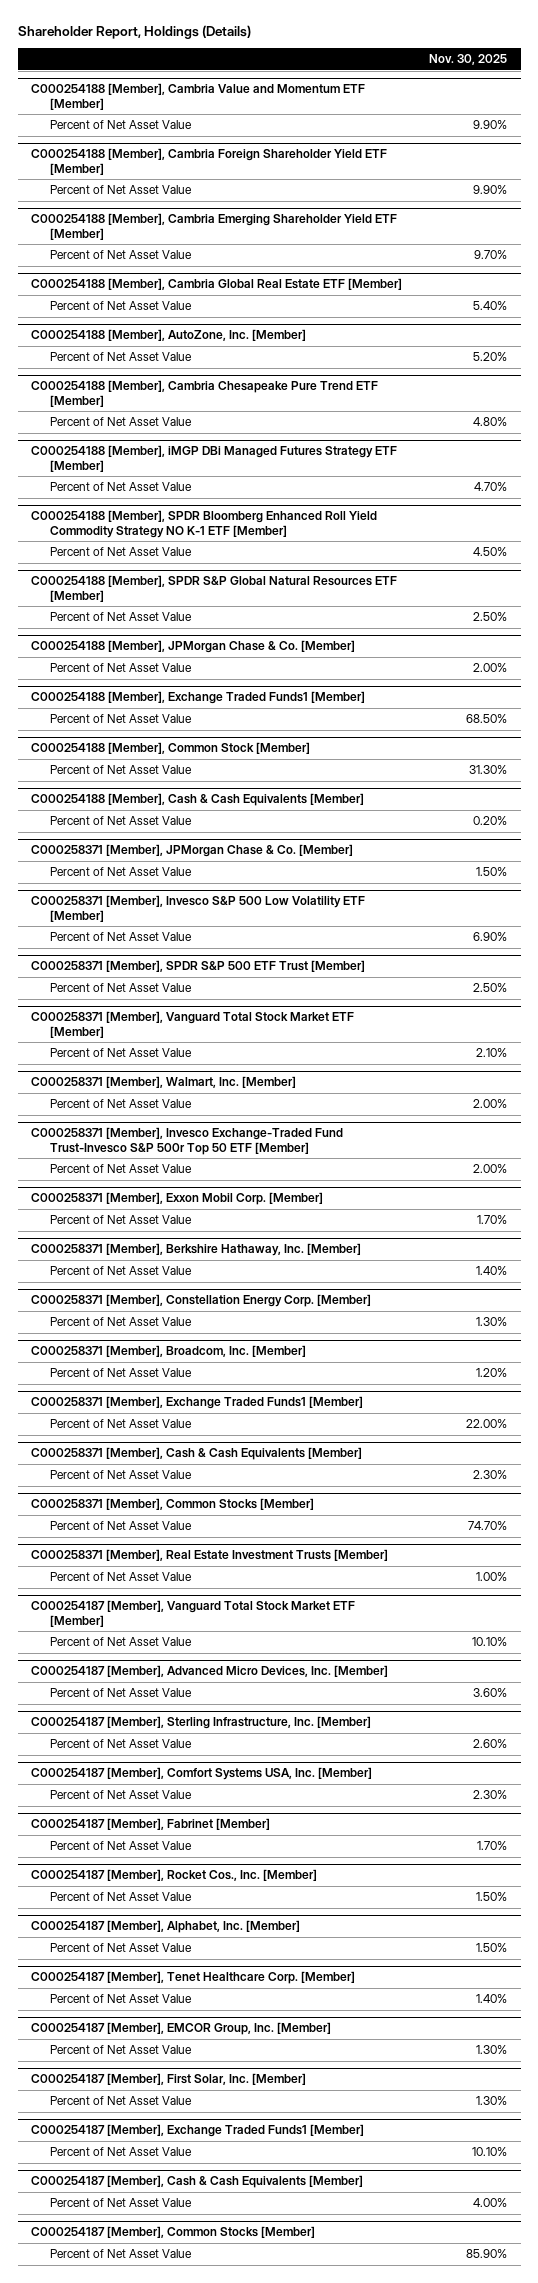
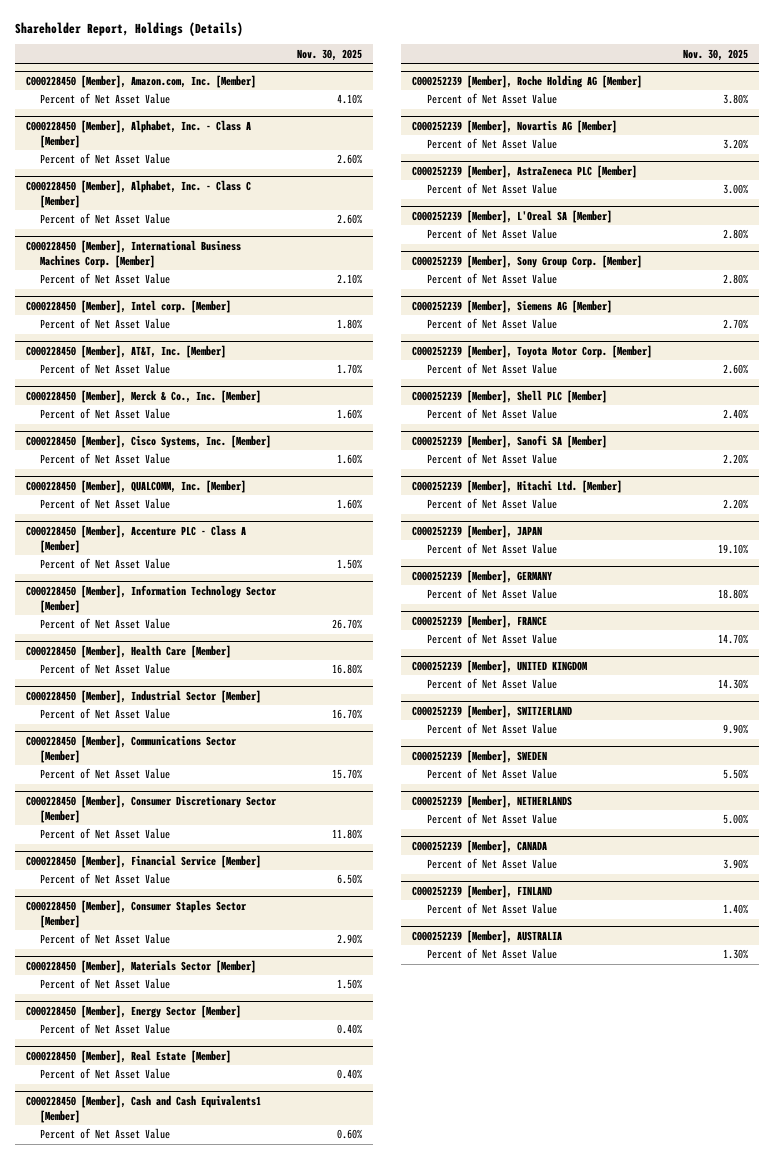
[31,83,366,110] C000254188 [Member], Cambria Value and Momentum ETF [Member] -> none
[31,148,388,175] C000254188 [Member], Cambria Foreign Shareholder Yield ETF [Member] -> none
[49,185,192,195] Percent of Net Asset Value -> none
[31,213,398,240] C000254188 [Member], Cambria Emerging Shareholder Yield ETF [Member] -> none
[49,250,192,260] Percent of Net Asset Value -> none
[31,278,403,291] C000254188 [Member], Cambria Global Real Estate ETF [Member] -> none
[49,301,192,311] Percent of Net Asset Value -> none
[31,329,307,342] C000254188 [Member], AutoZone, Inc. [Member] -> none
[49,352,192,362] Percent of Net Asset Value -> none
[31,380,379,407] C000254188 [Member], Cambria Chesapeake Pure Trend ETF [Member] -> none
[49,417,192,427] Percent of Net Asset Value -> none
[31,445,398,472] C000254188 [Member], iMGP DBi Managed Futures Strategy ETF [Member] -> none
[49,482,192,492] Percent of Net Asset Value -> none
[31,510,378,538] C000254188 [Member], SPDR Bloomberg Enhanced Roll Yield Commodity Strategy NO K-1 ETF [Member] -> none
[49,547,192,557] Percent of Net Asset Value -> none
[31,575,398,602] C000254188 [Member], SPDR S&P Global Natural Resources ETF [Member] -> none
[49,612,192,622] Percent of Net Asset Value -> none
[31,640,356,654] C000254188 [Member], JPMorgan Chase & Co. [Member] -> none
[49,663,192,673] Percent of Net Asset Value -> none
[31,691,366,705] C000254188 [Member], Exchange Traded Funds1 [Member] -> none
[49,714,192,724] Percent of Net Asset Value -> none
[31,742,311,755] C000254188 [Member], Common Stock [Member] -> none
[49,765,192,775] Percent of Net Asset Value -> none
[31,793,365,807] C000254188 [Member], Cash & Cash Equivalents [Member] -> none
[49,816,192,826] Percent of Net Asset Value -> none
[31,844,354,858] C000258371 [Member], JPMorgan Chase & Co. [Member] -> none
[49,867,192,877] Percent of Net Asset Value -> none
[31,895,366,922] C000258371 [Member], Invesco S&P 500 Low Volatility ETF [Member] -> none
[49,932,192,942] Percent of Net Asset Value -> none
[31,960,366,973] C000258371 [Member], SPDR S&P 500 ETF Trust [Member] -> none
[49,983,192,993] Percent of Net Asset Value -> none
[31,1011,355,1038] C000258371 [Member], Vanguard Total Stock Market ETF [Member] -> none
[49,1048,192,1058] Percent of Net Asset Value -> none
[31,1076,297,1089] C000258371 [Member], Walmart, Inc. [Member] -> none
[49,1099,192,1109] Percent of Net Asset Value -> none
[31,1127,344,1155] C000258371 [Member], Invesco Exchange-Traded Fund Trust-Invesco S&P 500r Top 50 ETF [Member] -> none
[49,1164,192,1174] Percent of Net Asset Value -> none
[31,1192,324,1206] C000258371 [Member], Exxon Mobil Corp. [Member] -> none
[49,1215,192,1225] Percent of Net Asset Value -> none
[31,1243,362,1257] C000258371 [Member], Berkshire Hathaway, Inc. [Member] -> none
[49,1266,192,1276] Percent of Net Asset Value -> none
[31,1294,372,1308] C000258371 [Member], Constellation Energy Corp. [Member] -> none
[49,1317,192,1327] Percent of Net Asset Value -> none
[31,1345,307,1358] C000258371 [Member], Broadcom, Inc. [Member] -> none
[49,1368,192,1378] Percent of Net Asset Value -> none
[31,1396,364,1410] C000258371 [Member], Exchange Traded Funds1 [Member] -> none
[49,1419,192,1429] Percent of Net Asset Value -> none
[31,1447,363,1461] C000258371 [Member], Cash & Cash Equivalents [Member] -> none
[49,1470,192,1480] Percent of Net Asset Value -> none
[31,1498,315,1511] C000258371 [Member], Common Stocks [Member] -> none
[49,1521,192,1531] Percent of Net Asset Value -> none
[31,1549,389,1562] C000258371 [Member], Real Estate Investment Trusts [Member] -> none
[49,1572,192,1582] Percent of Net Asset Value -> none
[31,1600,356,1627] C000254187 [Member], Vanguard Total Stock Market ETF [Member] -> none
[49,1637,192,1647] Percent of Net Asset Value -> none
[31,1665,389,1678] C000254187 [Member], Advanced Micro Devices, Inc. [Member] -> none
[49,1688,192,1698] Percent of Net Asset Value -> none
[31,1716,372,1730] C000254187 [Member], Sterling Infrastructure, Inc. [Member] -> none
none -> [25,74,256,88] C000228450 [Member], Amazon.com, Inc. [Member]
[473,120,508,130] 9.90% -> [337,94,363,105] 4.10%
none -> [25,119,251,148] C000228450 [Member], Alphabet, Inc. - Class A [Member]
[31,1767,373,1781] C000254187 [Member], Comfort Systems USA, Inc. [Member] -> none
[31,1818,271,1831] C000254187 [Member], Fabrinet [Member] -> none
none -> [25,179,251,208] C000228450 [Member], Alphabet, Inc. - Class C [Member]
[473,1790,508,1800] 2.30% -> [337,214,363,225] 2.60%
none -> [25,239,241,268] C000228450 [Member], International Business Machines Corp. [Member]
none -> [40,273,171,285] Percent of Net Asset Value
none -> [25,299,231,313] C000228450 [Member], Intel corp. [Member]
none -> [40,318,171,330] Percent of Net Asset Value
none -> [25,344,226,358] C000228450 [Member], AT&T, Inc. [Member]
[31,1869,318,1882] C000254187 [Member], Rocket Cos., Inc. [Member] -> none
none -> [25,389,261,403] C000228450 [Member], Merck & Co., Inc. [Member]
none -> [40,408,171,420] Percent of Net Asset Value
none -> [25,434,271,448] C000228450 [Member], Cisco Systems, Inc. [Member]
none -> [40,453,171,465] Percent of Net Asset Value
none -> [25,479,246,493] C000228450 [Member], QUALCOMM, Inc. [Member]
none -> [40,498,171,510] Percent of Net Asset Value
none -> [25,524,246,553] C000228450 [Member], Accenture PLC - Class A [Member]
[31,1920,301,1934] C000254187 [Member], Alphabet, Inc. [Member] -> none
none -> [25,584,277,613] C000228450 [Member], Information Technology Sector [Member]
none -> [40,618,171,630] Percent of Net Asset Value
none -> [25,644,231,658] C000228450 [Member], Health Care [Member]
none -> [40,663,171,675] Percent of Net Asset Value
none -> [25,689,261,703] C000228450 [Member], Industrial Sector [Member]
none -> [40,708,171,720] Percent of Net Asset Value
none -> [25,734,237,763] C000228450 [Member], Communications Sector [Member]
none -> [40,768,171,780] Percent of Net Asset Value
none -> [25,794,277,823] C000228450 [Member], Consumer Discretionary Sector [Member]
none -> [40,828,171,840] Percent of Net Asset Value
none -> [25,854,261,868] C000228450 [Member], Financial Service [Member]
none -> [40,873,171,885] Percent of Net Asset Value
none -> [25,899,247,928] C000228450 [Member], Consumer Staples Sector [Member]
none -> [40,933,171,945] Percent of Net Asset Value
none -> [25,959,256,973] C000228450 [Member], Materials Sector [Member]
[31,1971,356,1985] C000254187 [Member], Tenet Healthcare Corp. [Member] -> none
none -> [25,1004,241,1018] C000228450 [Member], Energy Sector [Member]
none -> [40,1023,171,1035] Percent of Net Asset Value
none -> [25,1049,231,1063] C000228450 [Member], Real Estate [Member]
none -> [40,1068,171,1080] Percent of Net Asset Value
none -> [25,1094,261,1123] C000228450 [Member], Cash and Cash Equivalents1 [Member]
none -> [40,1128,171,1140] Percent of Net Asset Value
none -> [412,74,643,88] C000252239 [Member], Roche Holding AG [Member]
none -> [426,93,557,105] Percent of Net Asset Value
none -> [412,119,618,133] C000252239 [Member], Novartis AG [Member]
none -> [426,138,557,150] Percent of Net Asset Value
none -> [412,164,638,178] C000252239 [Member], AstraZeneca PLC [Member]
none -> [426,183,557,195] Percent of Net Asset Value
none -> [412,209,613,223] C000252239 [Member], L'Oreal SA [Member]
none -> [426,228,557,240] Percent of Net Asset Value
none -> [412,254,643,268] C000252239 [Member], Sony Group Corp. [Member]
none -> [426,273,557,285] Percent of Net Asset Value
none -> [412,299,613,313] C000252239 [Member], Siemens AG [Member]
none -> [426,318,557,330] Percent of Net Asset Value
none -> [412,344,653,358] C000252239 [Member], Toyota Motor Corp. [Member]
none -> [426,363,557,375] Percent of Net Asset Value
none -> [412,389,608,403] C000252239 [Member], Shell PLC [Member]
none -> [426,408,557,420] Percent of Net Asset Value
none -> [412,434,608,448] C000252239 [Member], Sanofi SA [Member]
none -> [426,453,557,465] Percent of Net Asset Value
none -> [412,479,623,493] C000252239 [Member], Hitachi Ltd. [Member]
none -> [426,498,557,510] Percent of Net Asset Value
none -> [412,524,543,538] C000252239 [Member], JAPAN
none -> [426,543,557,555] Percent of Net Asset Value
none -> [412,569,553,583] C000252239 [Member], GERMANY
none -> [426,588,557,600] Percent of Net Asset Value
none -> [412,614,548,628] C000252239 [Member], FRANCE
none -> [426,633,557,645] Percent of Net Asset Value
none -> [412,659,589,673] C000252239 [Member], UNITED KINGDOM
none -> [426,678,557,690] Percent of Net Asset Value
none -> [412,704,573,718] C000252239 [Member], SWITZERLAND
none -> [426,723,557,735] Percent of Net Asset Value
none -> [412,749,548,763] C000252239 [Member], SWEDEN
none -> [426,768,557,780] Percent of Net Asset Value
none -> [412,794,573,808] C000252239 [Member], NETHERLANDS
none -> [426,813,557,825] Percent of Net Asset Value
none -> [412,839,548,853] C000252239 [Member], CANADA
none -> [426,858,557,870] Percent of Net Asset Value
none -> [412,884,553,898] C000252239 [Member], FINLAND
[31,2022,332,2036] C000254187 [Member], EMCOR Group, Inc. [Member] -> none
[49,2045,192,2055] Percent of Net Asset Value -> none
[31,2073,307,2086] C000254187 [Member], First Solar, Inc. [Member] -> none
none -> [412,929,563,943] C000252239 [Member], AUSTRALIA
[31,2124,365,2138] C000254187 [Member], Exchange Traded Funds1 [Member] -> none
[49,2147,192,2157] Percent of Net Asset Value -> none
[31,2175,364,2189] C000254187 [Member], Cash & Cash Equivalents [Member] -> none
[49,2198,192,2208] Percent of Net Asset Value -> none
[31,2226,316,2239] C000254187 [Member], Common Stocks [Member] -> none
[49,2249,192,2259] Percent of Net Asset Value -> none

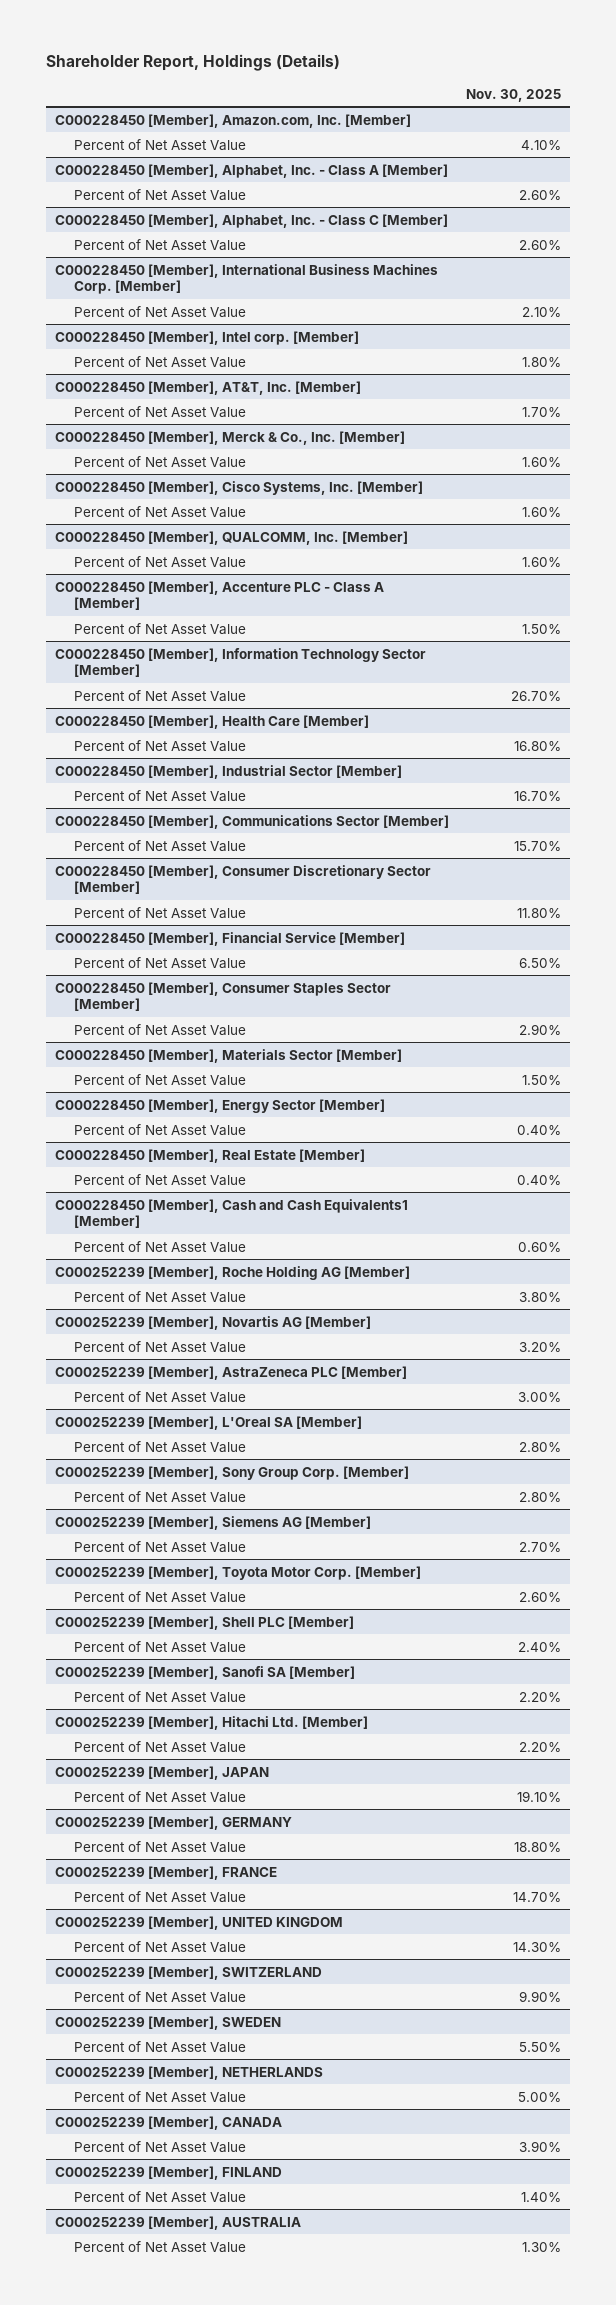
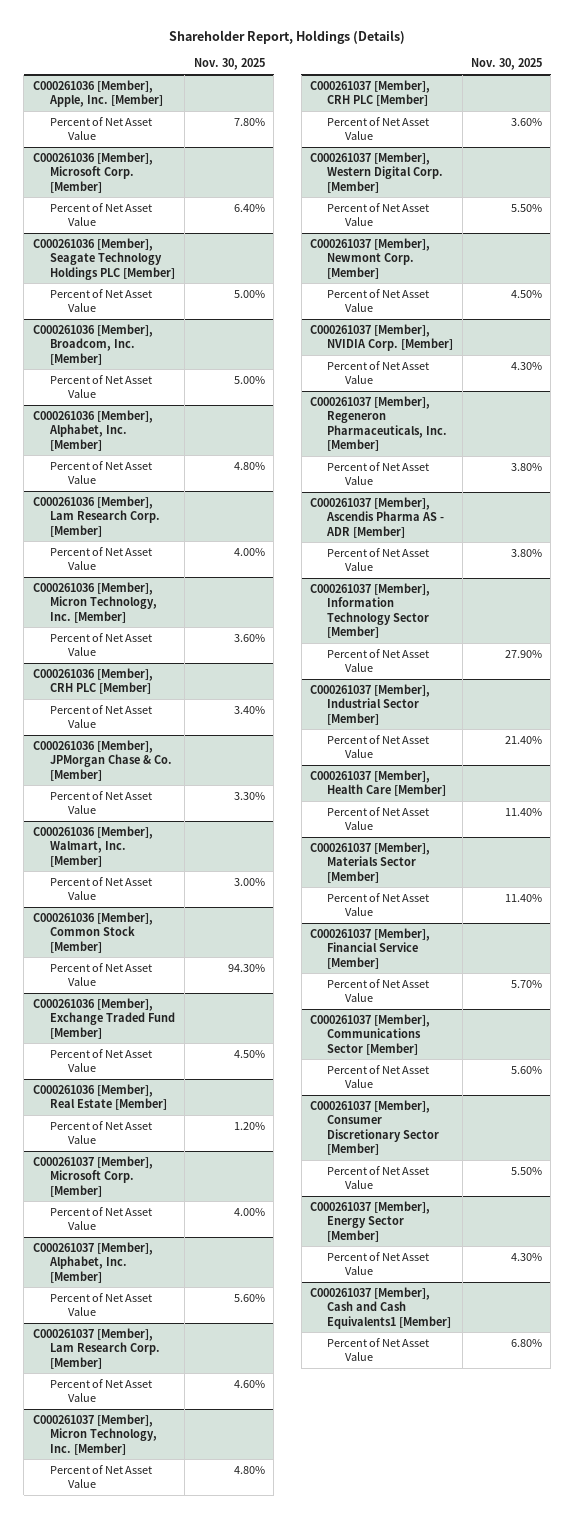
[54,113,411,128] C000228450 [Member], Amazon.com, Inc. [Member] -> none
[54,163,448,178] C000228450 [Member], Alphabet, Inc. - Class A [Member] -> none
[54,213,448,228] C000228450 [Member], Alphabet, Inc. - Class C [Member] -> none
[54,263,438,294] C000228450 [Member], International Business Machines Corp. [Member] -> none
[54,330,359,345] C000228450 [Member], Intel corp. [Member] -> none
[54,380,361,395] C000228450 [Member], AT&T, Inc. [Member] -> none
[54,430,405,445] C000228450 [Member], Merck & Co., Inc. [Member] -> none
[54,480,423,495] C000228450 [Member], Cisco Systems, Inc. [Member] -> none
[54,530,408,545] C000228450 [Member], QUALCOMM, Inc. [Member] -> none
[54,580,384,610] C000228450 [Member], Accenture PLC - Class A [Member] -> none
[73,622,246,635] Percent of Net Asset Value -> none
[54,647,426,677] C000228450 [Member], Information Technology Sector [Member] -> none
[73,689,246,702] Percent of Net Asset Value -> none
[54,714,369,729] C000228450 [Member], Health Care [Member] -> none
[73,739,246,752] Percent of Net Asset Value -> none
[54,764,402,779] C000228450 [Member], Industrial Sector [Member] -> none
[73,789,246,802] Percent of Net Asset Value -> none
[54,814,449,829] C000228450 [Member], Communications Sector [Member] -> none
[73,839,246,852] Percent of Net Asset Value -> none
[54,864,431,894] C000228450 [Member], Consumer Discretionary Sector [Member] -> none
[73,906,246,919] Percent of Net Asset Value -> none
[54,931,405,946] C000228450 [Member], Financial Service [Member] -> none
[73,956,246,969] Percent of Net Asset Value -> none
[54,981,391,1011] C000228450 [Member], Consumer Staples Sector [Member] -> none
[73,1023,246,1036] Percent of Net Asset Value -> none
[54,1048,402,1063] C000228450 [Member], Materials Sector [Member] -> none
[73,1073,246,1086] Percent of Net Asset Value -> none
[54,1098,385,1113] C000228450 [Member], Energy Sector [Member] -> none
[73,1123,246,1136] Percent of Net Asset Value -> none
[54,1148,365,1163] C000228450 [Member], Real Estate [Member] -> none
[73,1173,246,1186] Percent of Net Asset Value -> none
[54,1198,408,1228] C000228450 [Member], Cash and Cash Equivalents1 [Member] -> none
[73,1240,246,1253] Percent of Net Asset Value -> none
[54,1265,410,1280] C000252239 [Member], Roche Holding AG [Member] -> none
[73,1290,246,1303] Percent of Net Asset Value -> none
[54,1315,371,1330] C000252239 [Member], Novartis AG [Member] -> none
[73,1340,246,1353] Percent of Net Asset Value -> none
[54,1365,407,1380] C000252239 [Member], AstraZeneca PLC [Member] -> none
none -> [32,80,164,108] C000261036 [Member], Apple, Inc. [Member]
[521,139,562,150] 4.10% -> [233,118,265,127] 7.80%
none -> [32,152,153,193] C000261036 [Member], Microsoft Corp. [Member]
[519,189,562,200] 2.60% -> [233,204,265,213] 6.40%
none -> [32,238,176,280] C000261036 [Member], Seagate Technology Holdings PLC [Member]
[519,239,562,250] 2.60% -> [233,290,265,299] 5.00%
none -> [32,324,153,365] C000261036 [Member], Broadcom, Inc. [Member]
[522,306,562,317] 2.10% -> [233,376,265,385] 5.00%
none -> [32,410,153,451] C000261036 [Member], Alphabet, Inc. [Member]
[522,356,562,367] 1.80% -> [233,462,265,471] 4.80%
none -> [32,496,161,537] C000261036 [Member], Lam Research Corp. [Member]
[522,406,562,417] 1.70% -> [233,548,265,557] 4.00%
none -> [32,582,158,623] C000261036 [Member], Micron Technology, Inc. [Member]
[522,456,562,467] 1.60% -> [233,634,265,643] 3.60%
none -> [32,668,153,695] C000261036 [Member], CRH PLC [Member]
[522,506,562,517] 1.60% -> [233,706,265,715] 3.40%
none -> [32,740,173,781] C000261036 [Member], JPMorgan Chase & Co. [Member]
[522,556,562,567] 1.60% -> [233,792,265,801] 3.30%
none -> [32,826,153,867] C000261036 [Member], Walmart, Inc. [Member]
[54,1415,362,1430] C000252239 [Member], L'Oreal SA [Member] -> none
[54,1465,409,1480] C000252239 [Member], Sony Group Corp. [Member] -> none
[54,1515,371,1530] C000252239 [Member], Siemens AG [Member] -> none
[54,1565,421,1580] C000252239 [Member], Toyota Motor Corp. [Member] -> none
[54,1615,354,1630] C000252239 [Member], Shell PLC [Member] -> none
[54,1665,355,1680] C000252239 [Member], Sanofi SA [Member] -> none
[54,1715,368,1730] C000252239 [Member], Hitachi Ltd. [Member] -> none
[54,1765,269,1780] C000252239 [Member], JAPAN -> none
[54,1815,292,1830] C000252239 [Member], GERMANY -> none
[73,1840,246,1853] Percent of Net Asset Value -> none
[54,1865,277,1880] C000252239 [Member], FRANCE -> none
[73,1890,246,1903] Percent of Net Asset Value -> none
[54,1915,343,1930] C000252239 [Member], UNITED KINGDOM -> none
[73,1940,246,1953] Percent of Net Asset Value -> none
[54,1965,322,1980] C000252239 [Member], SWITZERLAND -> none
[73,1990,246,2003] Percent of Net Asset Value -> none
[54,2015,281,2030] C000252239 [Member], SWEDEN -> none
none -> [32,912,153,953] C000261036 [Member], Common Stock [Member]
[519,1441,562,1452] 2.80% -> [227,964,265,973] 94.30%
none -> [32,998,176,1039] C000261036 [Member], Exchange Traded Fund [Member]
[519,1491,562,1502] 2.80% -> [233,1050,265,1059] 4.50%
none -> [32,1084,168,1111] C000261036 [Member], Real Estate [Member]
[519,1541,562,1552] 2.70% -> [233,1122,265,1131] 1.20%
none -> [32,1156,153,1197] C000261037 [Member], Microsoft Corp. [Member]
[519,1591,562,1602] 2.60% -> [233,1208,265,1217] 4.00%
none -> [32,1242,153,1283] C000261037 [Member], Alphabet, Inc. [Member]
[518,1641,562,1652] 2.40% -> [233,1294,265,1303] 5.60%
none -> [32,1328,161,1369] C000261037 [Member], Lam Research Corp. [Member]
[519,1691,562,1702] 2.20% -> [233,1380,265,1389] 4.60%
none -> [32,1414,158,1455] C000261037 [Member], Micron Technology, Inc. [Member]
[519,1741,562,1752] 2.20% -> [233,1466,265,1475] 4.80%
none -> [309,80,430,107] C000261037 [Member], CRH PLC [Member]
[517,1790,562,1802] 19.10% -> [511,118,543,127] 3.60%
none -> [309,152,444,193] C000261037 [Member], Western Digital Corp. [Member]
[54,2065,323,2080] C000252239 [Member], NETHERLANDS -> none
[54,2115,282,2130] C000252239 [Member], CANADA -> none
[54,2165,282,2180] C000252239 [Member], FINLAND -> none
[54,2215,301,2230] C000252239 [Member], AUSTRALIA -> none
none -> [309,238,430,279] C000261037 [Member], Newmont Corp. [Member]
[518,2091,562,2102] 5.00% -> [511,290,543,299] 4.50%
none -> [309,324,454,352] C000261037 [Member], NVIDIA Corp. [Member]
[519,2140,562,2152] 3.90% -> [511,362,543,371] 4.30%
none -> [309,396,448,451] C000261037 [Member], Regeneron Pharmaceuticals, Inc. [Member]
[521,2191,562,2202] 1.40% -> [511,463,543,472] 3.80%
none -> [309,497,445,538] C000261037 [Member], Ascendis Pharma AS - ADR [Member]
[522,2241,562,2252] 1.30% -> [511,549,543,558] 3.80%
none -> [309,583,430,638] C000261037 [Member], Information Technology Sector [Member]
none -> [327,649,430,673] Percent of Net Asset Value
none -> [309,684,430,725] C000261037 [Member], Industrial Sector [Member]
none -> [327,735,430,759] Percent of Net Asset Value
none -> [309,770,447,797] C000261037 [Member], Health Care [Member]
none -> [327,807,430,831] Percent of Net Asset Value
none -> [309,842,430,883] C000261037 [Member], Materials Sector [Member]
none -> [327,893,430,917] Percent of Net Asset Value
none -> [309,928,430,969] C000261037 [Member], Financial Service [Member]
none -> [327,979,430,1003] Percent of Net Asset Value
none -> [309,1014,430,1055] C000261037 [Member], Communications Sector [Member]
none -> [327,1065,430,1089] Percent of Net Asset Value
none -> [309,1100,440,1155] C000261037 [Member], Consumer Discretionary Sector [Member]
none -> [327,1166,430,1190] Percent of Net Asset Value
none -> [309,1201,430,1242] C000261037 [Member], Energy Sector [Member]
none -> [327,1252,430,1276] Percent of Net Asset Value
none -> [309,1287,452,1329] C000261037 [Member], Cash and Cash Equivalents1 [Member]
none -> [327,1338,430,1362] Percent of Net Asset Value

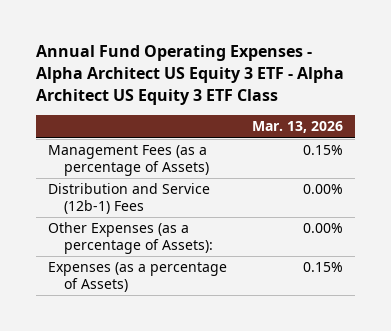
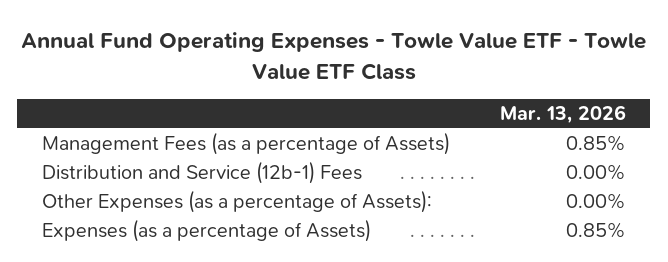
[35,45,344,105] Annual Fund Operating Expenses - Alpha Architect US Equity 3 ETF - Alpha Architect US Equity 3 ETF Class -> [20,32,646,80] Annual Fund Operating Expenses - Towle Value ETF - Towle Value ETF Class
[302,145,343,156] 0.15% -> [565,135,626,152] 0.85%
[302,262,343,273] 0.15% -> [565,222,626,239] 0.85%

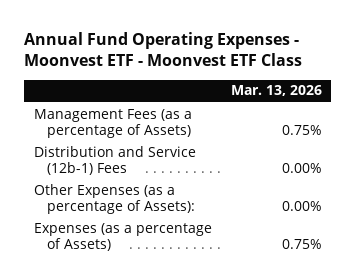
[20,32,646,80] Annual Fund Operating Expenses - Towle Value ETF - Towle Value ETF Class -> [24,32,303,67] Annual Fund Operating Expenses - Moonvest ETF - Moonvest ETF Class
[565,135,626,152] 0.85% -> [281,124,322,135] 0.75%
[565,222,626,239] 0.85% -> [281,238,322,249] 0.75%

